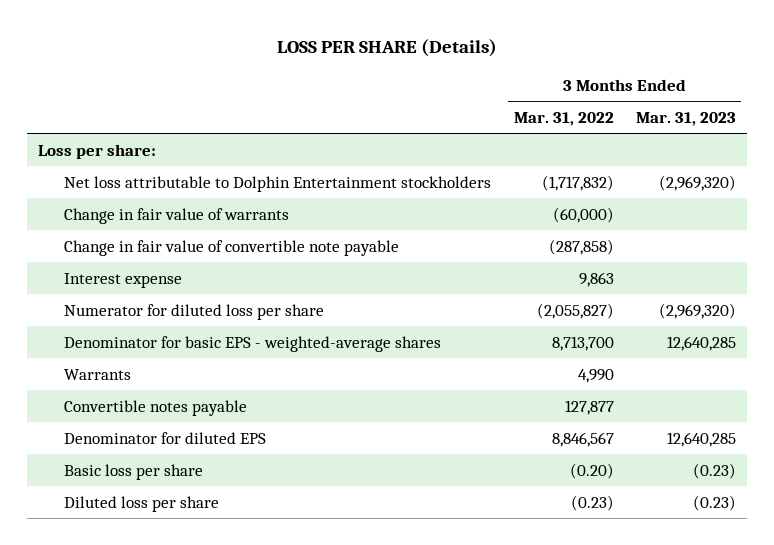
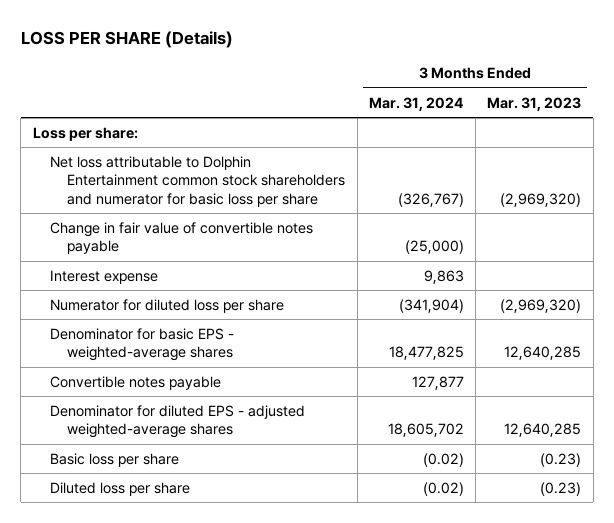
[513,111,614,126] Mar. 31, 2022 -> none
none -> [368,96,464,111] Mar. 31, 2024
[64,207,290,224] Change in fair value of warrants -> none
[64,175,492,192] Net loss attributable to Dolphin Entertainment stockholders -> [50,155,346,207] Net loss attributable to Dolphin Entertainment common stock shareholders and numerator for basic loss per share
[64,239,400,256] Change in fair value of convertible note payable -> [50,221,314,255] Change in fair value of convertible notes payable
[64,368,132,380] Warrants -> none
[64,431,267,444] Denominator for diluted EPS -> [50,404,306,439] Denominator for diluted EPS - adjusted weighted-average shares

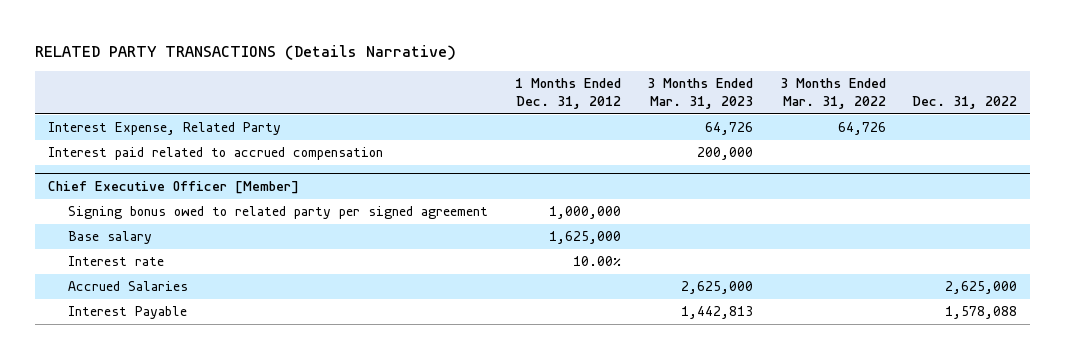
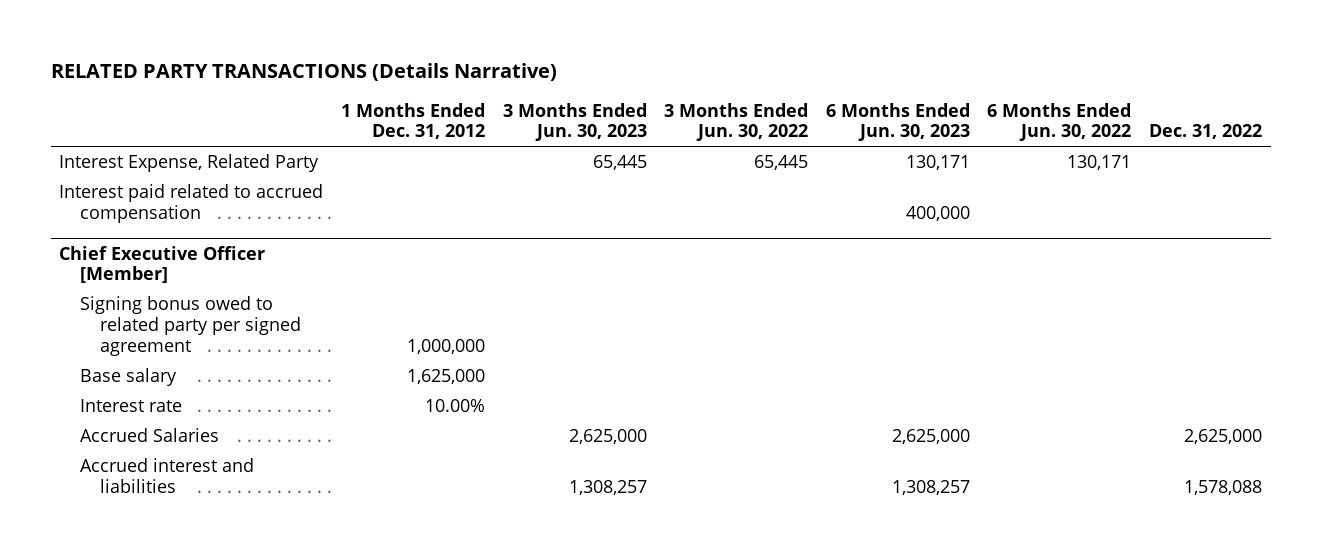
[647,78,754,109] 3 Months Ended Mar. 31, 2023 -> none
[779,78,886,109] 3 Months Ended Mar. 31, 2022 -> none
none -> [502,102,647,142] 3 Months Ended Jun. 30, 2023
none -> [664,102,809,142] 3 Months Ended Jun. 30, 2022
none -> [825,102,970,142] 6 Months Ended Jun. 30, 2023
none -> [987,102,1132,142] 6 Months Ended Jun. 30, 2022
[68,306,188,320] Interest Payable -> [79,458,254,493] Accrued interest and liabilities

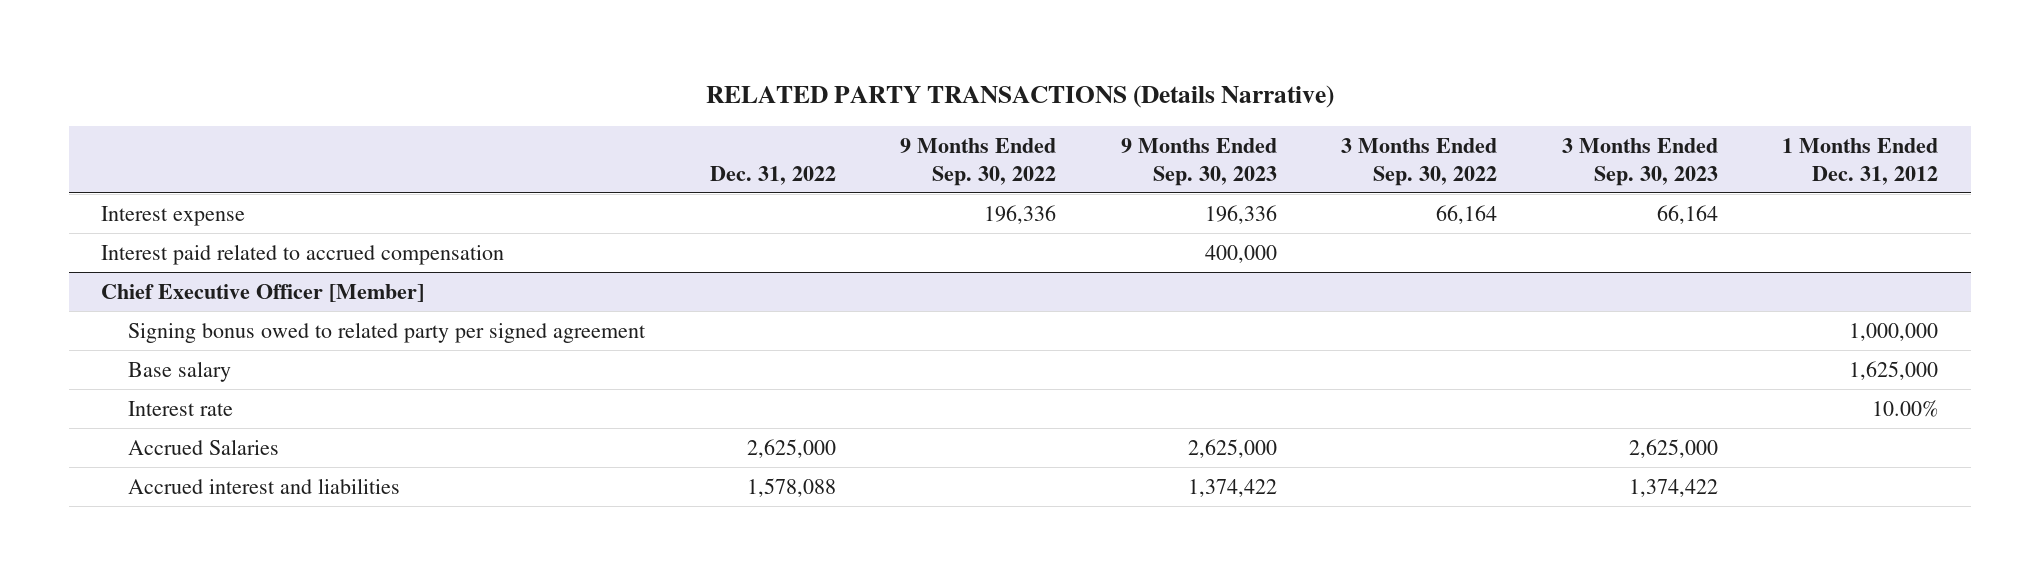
[502,102,647,142] 3 Months Ended Jun. 30, 2023 -> none
[664,102,809,142] 3 Months Ended Jun. 30, 2022 -> none
[825,102,970,142] 6 Months Ended Jun. 30, 2023 -> none
[987,102,1132,142] 6 Months Ended Jun. 30, 2022 -> none
none -> [900,137,1057,186] 9 Months Ended Sep. 30, 2022
none -> [1120,137,1277,186] 9 Months Ended Sep. 30, 2023
none -> [1341,137,1498,186] 3 Months Ended Sep. 30, 2022
none -> [1561,137,1718,186] 3 Months Ended Sep. 30, 2023
[59,154,320,173] Interest Expense, Related Party -> [101,206,246,227] Interest expense

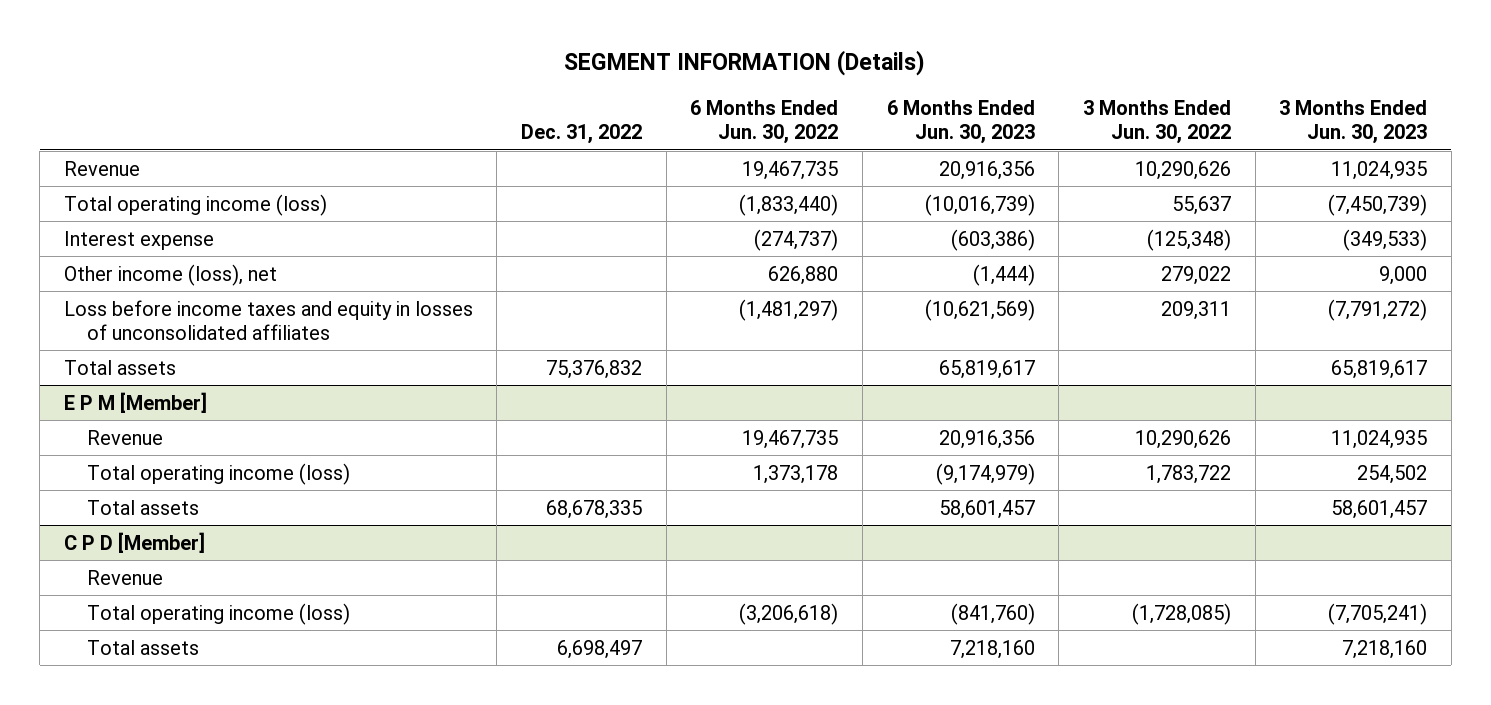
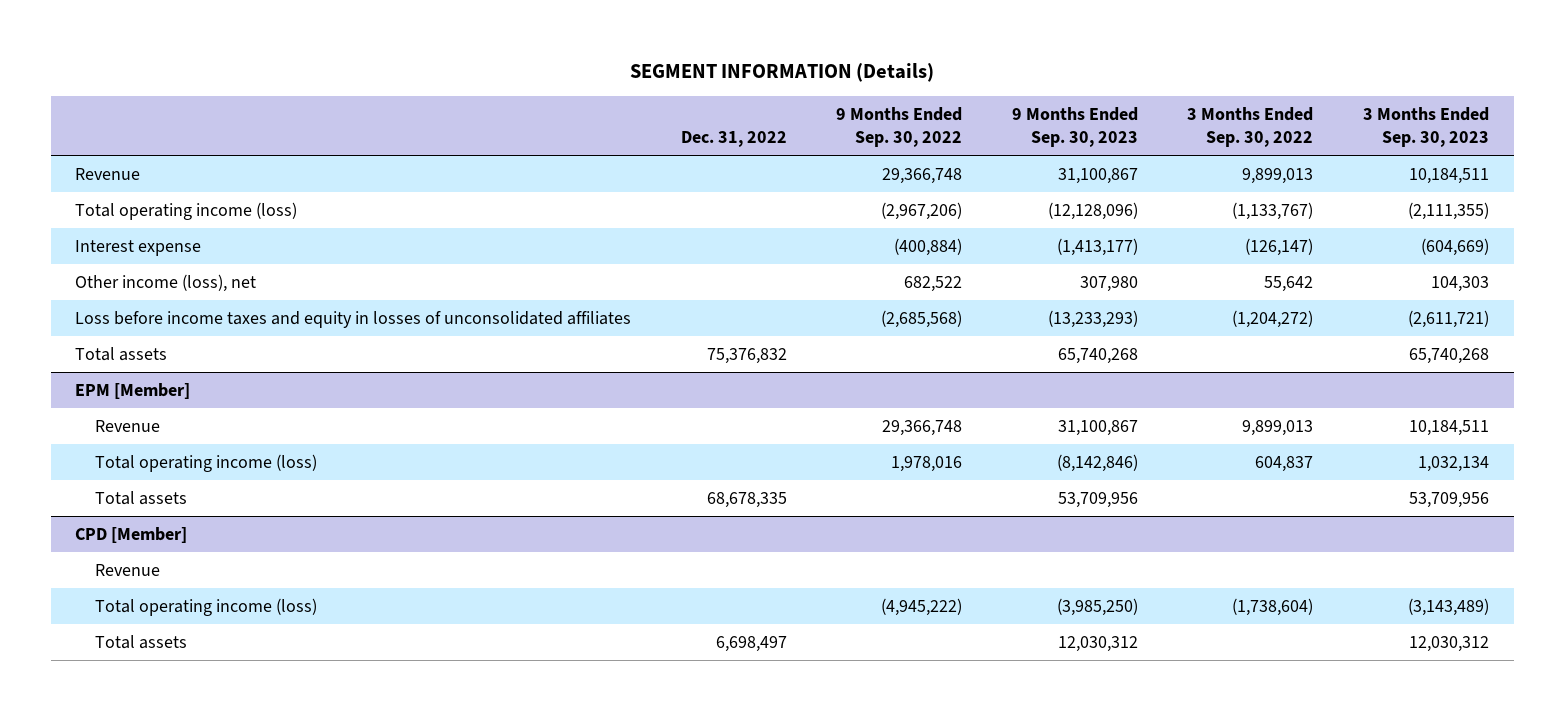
[690,100,839,145] 6 Months Ended Jun. 30, 2022 -> none
[886,100,1035,145] 6 Months Ended Jun. 30, 2023 -> none
[1082,100,1231,145] 3 Months Ended Jun. 30, 2022 -> none
[1279,100,1428,145] 3 Months Ended Jun. 30, 2023 -> none
none -> [836,107,963,147] 9 Months Ended Sep. 30, 2022
none -> [1011,107,1138,147] 9 Months Ended Sep. 30, 2023
none -> [1187,107,1314,147] 3 Months Ended Sep. 30, 2022
none -> [1362,107,1489,147] 3 Months Ended Sep. 30, 2023
[63,391,207,413] E P M [Member] -> [75,383,191,400] EPM [Member]
[63,531,205,553] C P D [Member] -> [75,527,188,544] CPD [Member]

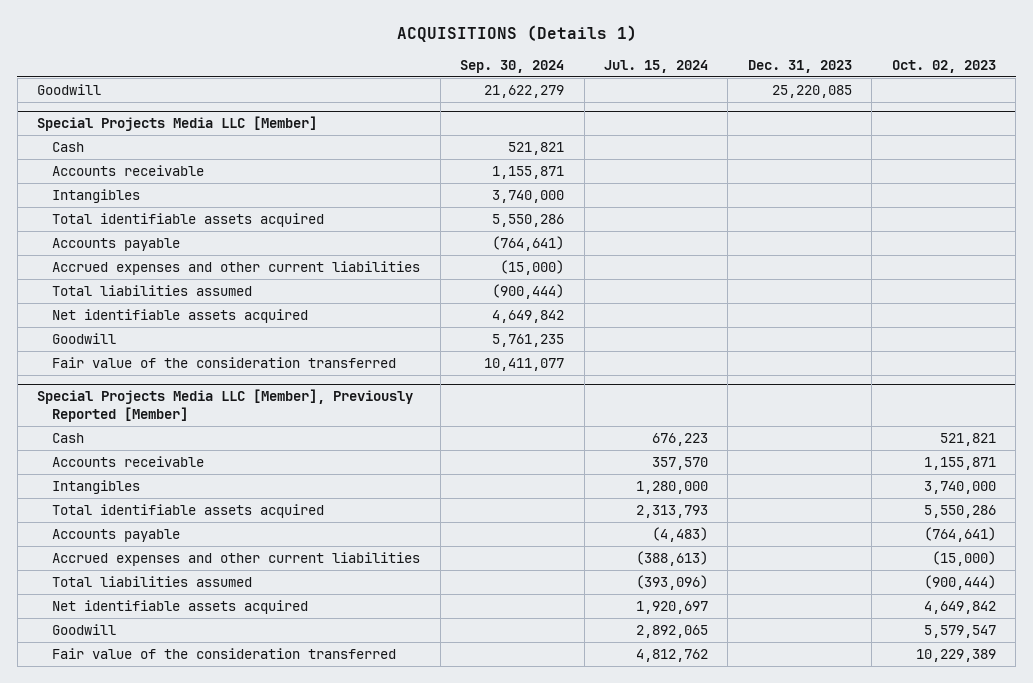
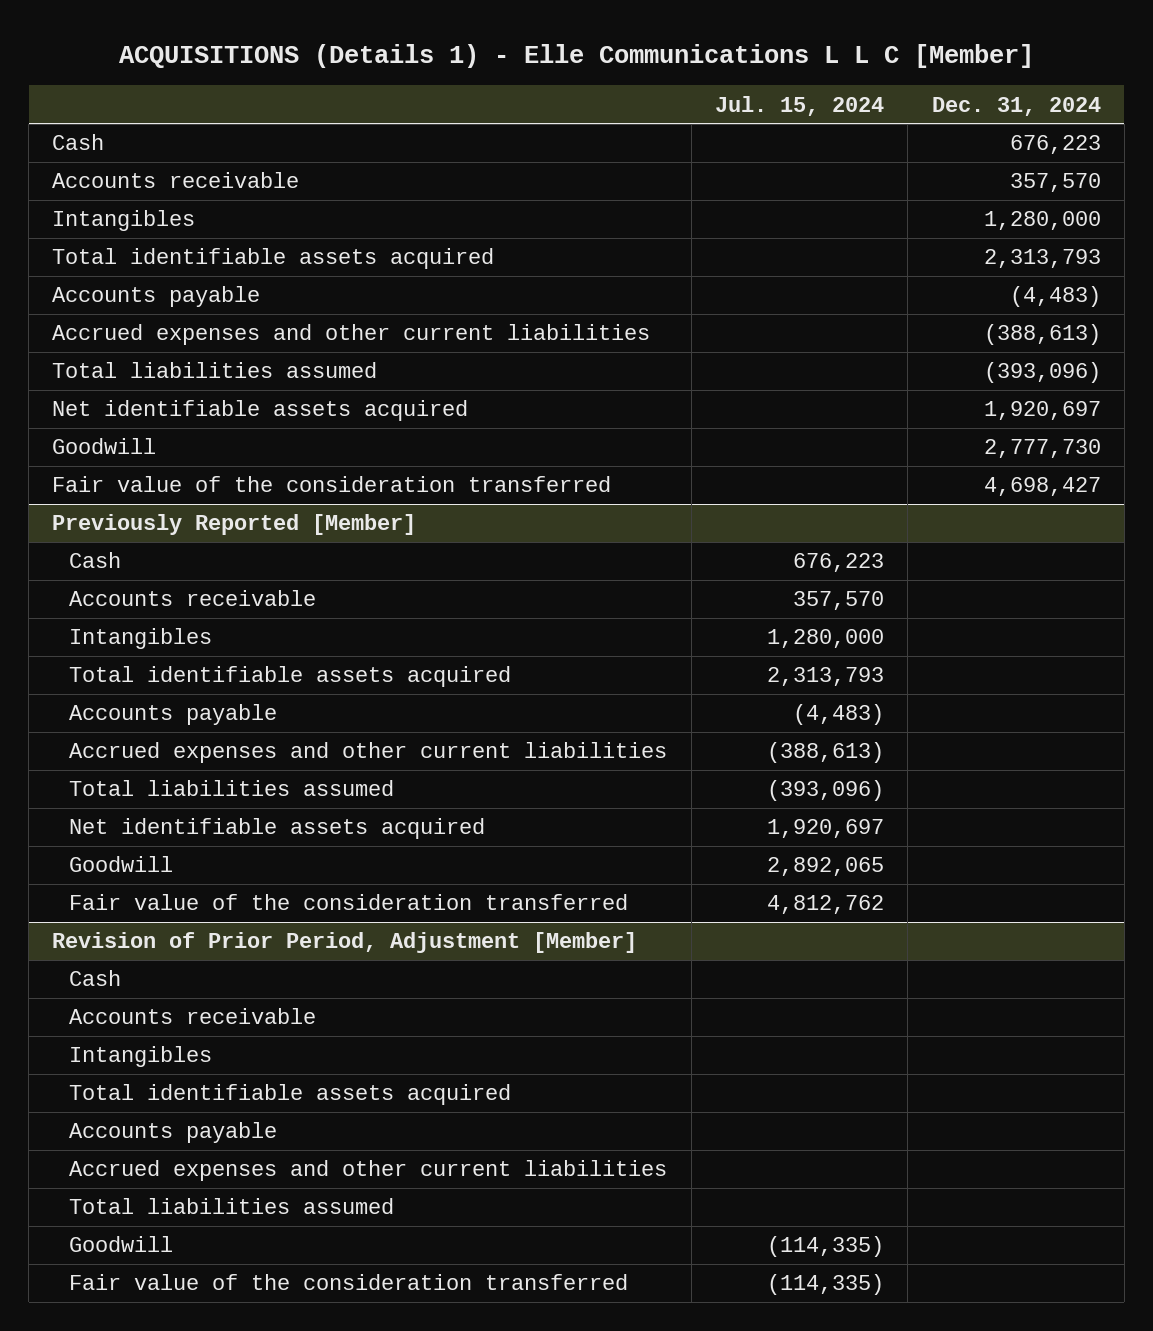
[396,25,637,43] ACQUISITIONS (Details 1) -> [118,44,1034,69] ACQUISITIONS (Details 1) - Elle Communications L L C [Member]
[460,59,565,73] Sep. 30, 2024 -> none
[747,59,852,73] Dec. 31, 2023 -> none
[891,59,996,73] Oct. 02, 2023 -> none
none -> [931,96,1101,116] Dec. 31, 2024
none -> [52,134,105,151] Cash
none -> [52,172,300,189] Accounts receivable
none -> [52,210,196,232] Intangibles
none -> [52,248,495,270] Total identifiable assets acquired
none -> [52,286,261,308] Accounts payable
none -> [52,324,651,346] Accrued expenses and other current liabilities
none -> [52,362,378,379] Total liabilities assumed
none -> [52,400,469,422] Net identifiable assets acquired
[37,116,318,132] Special Projects Media LLC [Member] -> none
[52,141,85,152] Cash -> none
[52,164,205,176] Accounts receivable -> none
[52,188,141,203] Intangibles -> none
[52,212,325,227] Total identifiable assets acquired -> none
[52,237,181,251] Accounts payable -> none
[52,260,421,275] Accrued expenses and other current liabilities -> none
[52,284,253,296] Total liabilities assumed -> none
[52,308,309,323] Net identifiable assets acquired -> none
[52,332,117,344] Goodwill -> none
[52,356,397,368] Fair value of the consideration transferred -> none
none -> [52,476,612,493] Fair value of the consideration transferred
[37,389,414,423] Special Projects Media LLC [Member], Previously Reported [Member] -> [52,514,417,536] Previously Reported [Member]
none -> [52,932,638,954] Revision of Prior Period, Adjustment [Member]
none -> [69,970,122,987] Cash
none -> [69,1008,317,1025] Accounts receivable
none -> [69,1046,213,1068] Intangibles
none -> [69,1084,512,1106] Total identifiable assets acquired
none -> [69,1122,278,1144] Accounts payable
none -> [69,1160,668,1182] Accrued expenses and other current liabilities
none -> [69,1198,395,1215] Total liabilities assumed
none -> [69,1236,174,1253] Goodwill
none -> [69,1274,629,1291] Fair value of the consideration transferred

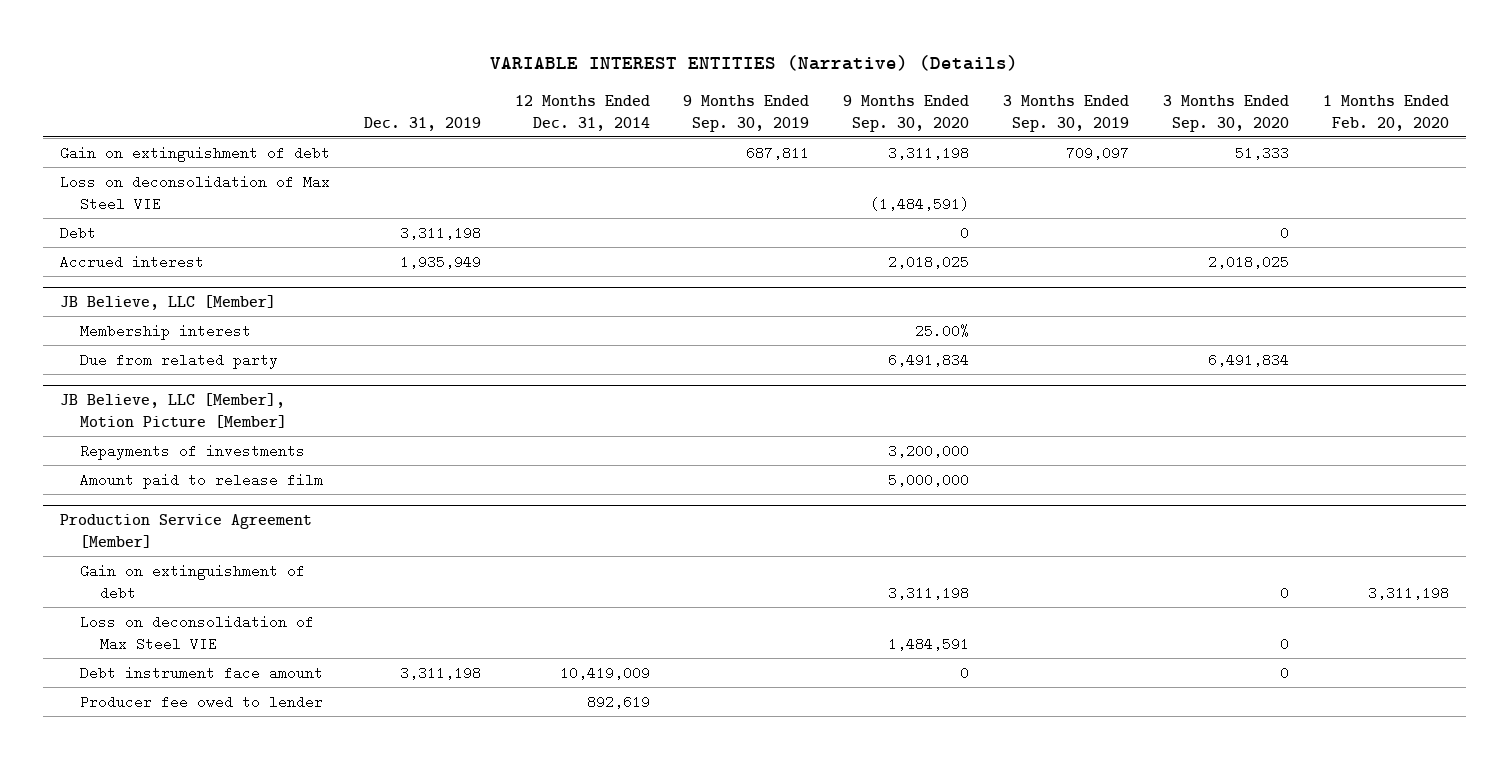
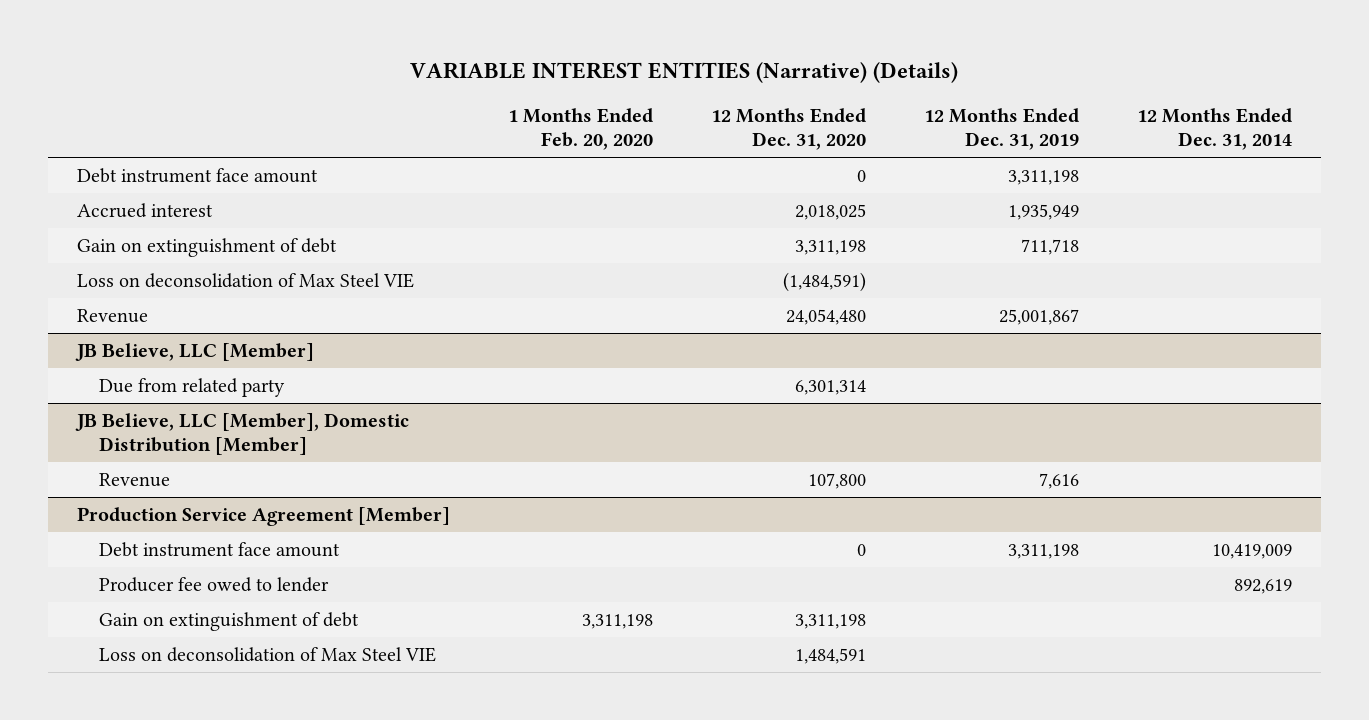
[363,116,481,131] Dec. 31, 2019 -> none
[683,94,810,132] 9 Months Ended Sep. 30, 2019 -> none
[843,94,970,132] 9 Months Ended Sep. 30, 2020 -> none
[1003,94,1130,132] 3 Months Ended Sep. 30, 2019 -> none
[1163,94,1290,132] 3 Months Ended Sep. 30, 2020 -> none
none -> [710,108,866,151] 12 Months Ended Dec. 31, 2020
none -> [923,108,1079,151] 12 Months Ended Dec. 31, 2019
none -> [76,167,318,183] Debt instrument face amount
[59,254,204,269] Accrued interest -> [76,202,213,218] Accrued interest
[59,225,96,240] Debt -> none
none -> [76,308,148,323] Revenue
[79,323,251,340] Membership interest -> none
[59,392,287,428] JB Believe, LLC [Member], Motion Picture [Member] -> none
[79,443,305,460] Repayments of investments -> none
[79,472,323,489] Amount paid to release film -> none
none -> [74,412,409,455] JB Believe, LLC [Member], Domestic Distribution [Member]
none -> [98,472,170,487] Revenue
[79,563,305,600] Gain on extinguishment of debt -> [98,611,359,631] Gain on extinguishment of debt
[79,614,314,651] Loss on deconsolidation of Max Steel VIE -> [98,646,436,662] Loss on deconsolidation of Max Steel VIE

